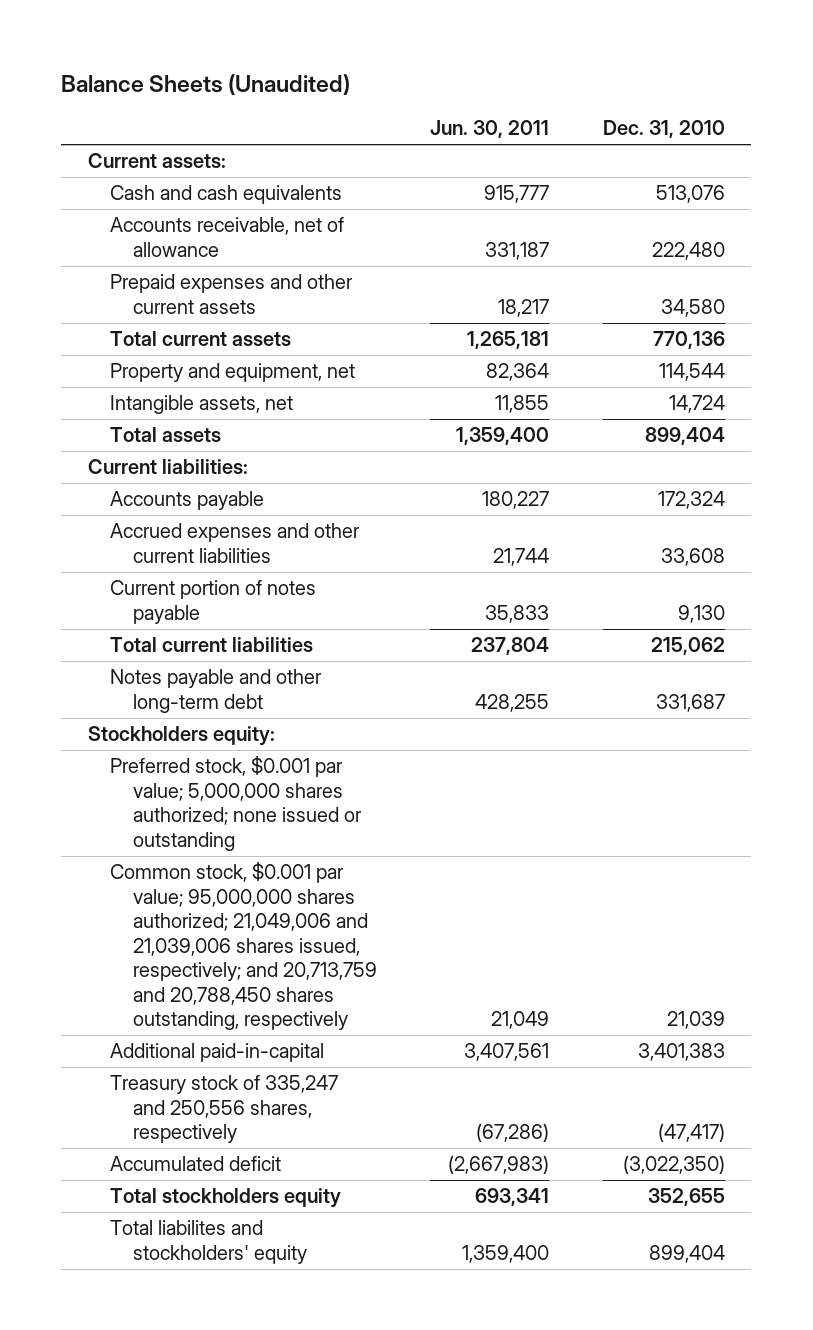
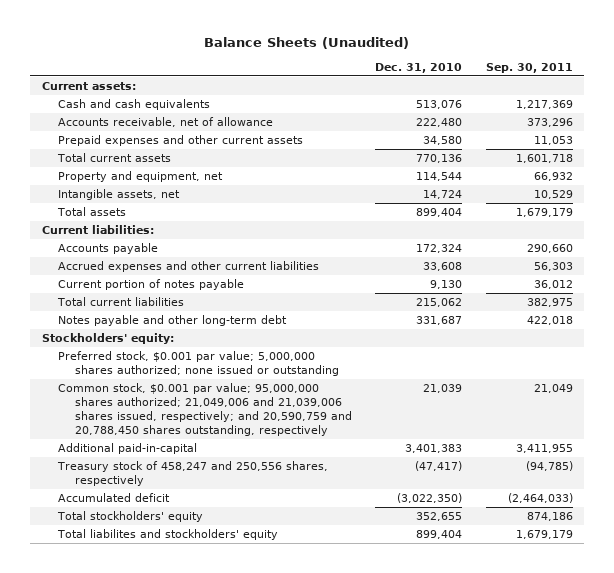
[430,120,550,139] Jun. 30, 2011 -> none
none -> [485,62,573,73] Sep. 30, 2011
[88,726,276,747] Stockholders equity: -> [41,332,174,344] Stockholders' equity:
[110,862,377,1031] Common stock, $0.001 par value; 95,000,000 shares authorized; 21,049,006 and 21,039,006 shares issued, respectively; and 20,713,759 and 20,788,450 shares outstanding, respectively -> [58,382,352,437] Common stock, $0.001 par value; 95,000,000 shares authorized; 21,049,006 and 21,039,006 shares issued, respectively; and 20,590,759 and 20,788,450 shares outstanding, respectively
[110,1075,339,1144] Treasury stock of 335,247 and 250,556 shares, respectively -> [57,460,329,486] Treasury stock of 458,247 and 250,556 shares, respectively
[110,1188,342,1209] Total stockholders equity -> [57,510,204,522] Total stockholders' equity

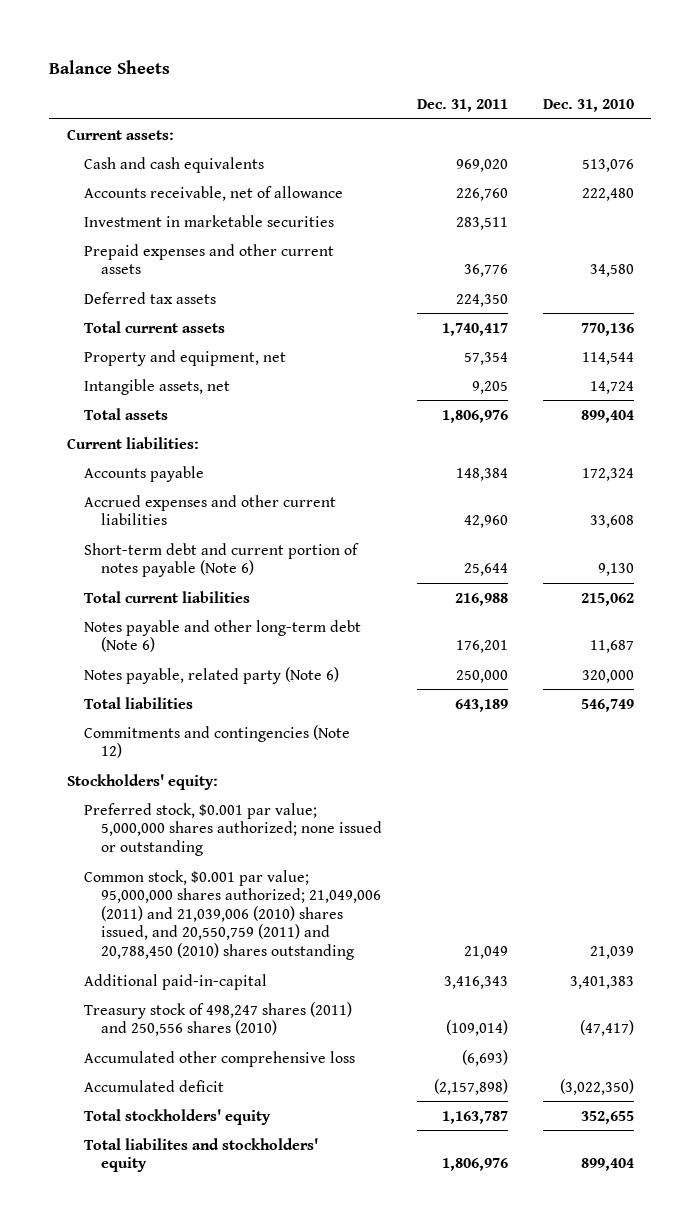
[204,37,410,50] Balance Sheets (Unaudited) -> [49,59,171,74] Balance Sheets
[485,62,573,73] Sep. 30, 2011 -> none
none -> [416,99,508,113] Dec. 31, 2011
none -> [83,214,334,227] Investment in marketable securities
none -> [83,291,216,304] Deferred tax assets
[58,278,245,290] Current portion of notes payable -> [83,542,359,578] Short-term debt and current portion of notes payable (Note 6)
[58,314,288,326] Notes payable and other long-term debt -> [83,619,361,653] Notes payable and other long-term debt (Note 6)
[416,315,463,325] 331,687 -> [589,640,634,654] 11,687
none -> [83,666,339,684] Notes payable, related party (Note 6)
none -> [83,696,193,709] Total liabilities
none -> [83,724,350,759] Commitments and contingencies (Note 12)
[58,382,352,437] Common stock, $0.001 par value; 95,000,000 shares authorized; 21,049,006 and 21,039,006 shares issued, respectively; and 20,590,759 and 20,788,450 shares outstanding, respectively -> [83,869,382,961] Common stock, $0.001 par value; 95,000,000 shares authorized; 21,049,006 (2011) and 21,039,006 (2010) shares issued, and 20,550,759 (2011) and 20,788,450 (2010) shares outstanding
[57,460,329,486] Treasury stock of 458,247 and 250,556 shares, respectively -> [83,1001,352,1037] Treasury stock of 498,247 shares (2011) and 250,556 shares (2010)
none -> [83,1050,355,1067] Accumulated other comprehensive loss

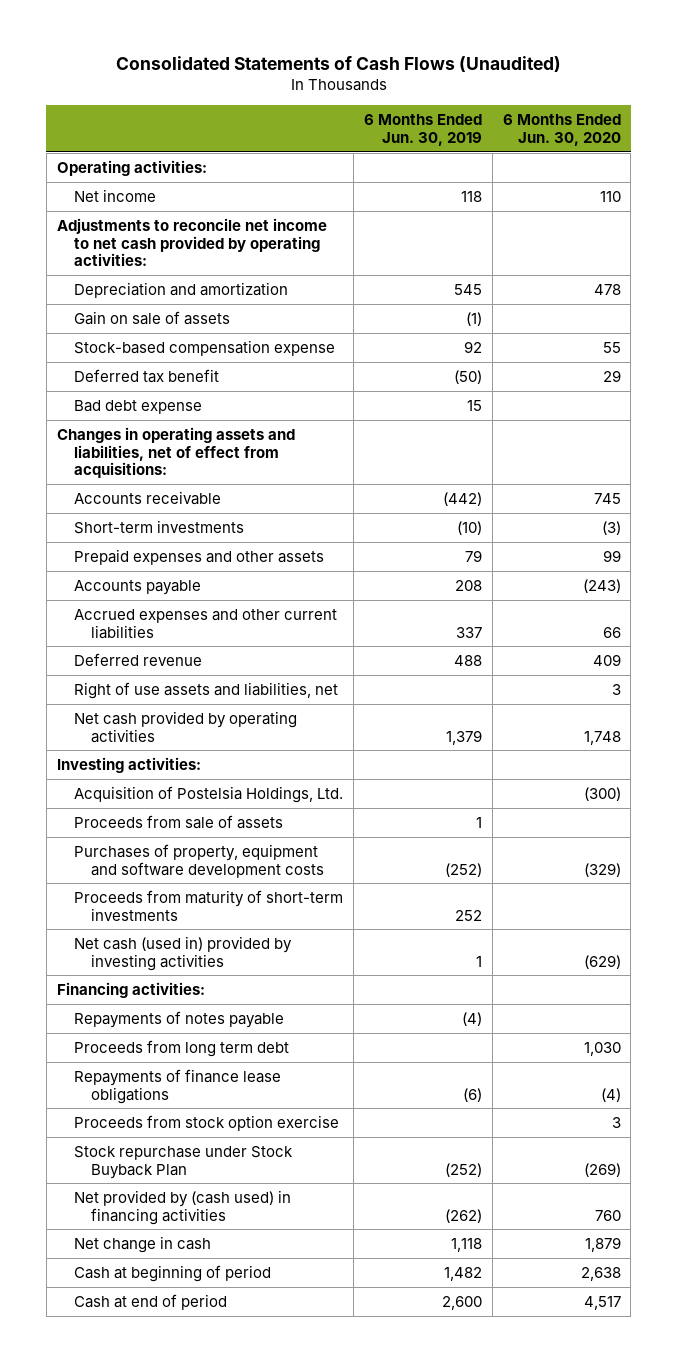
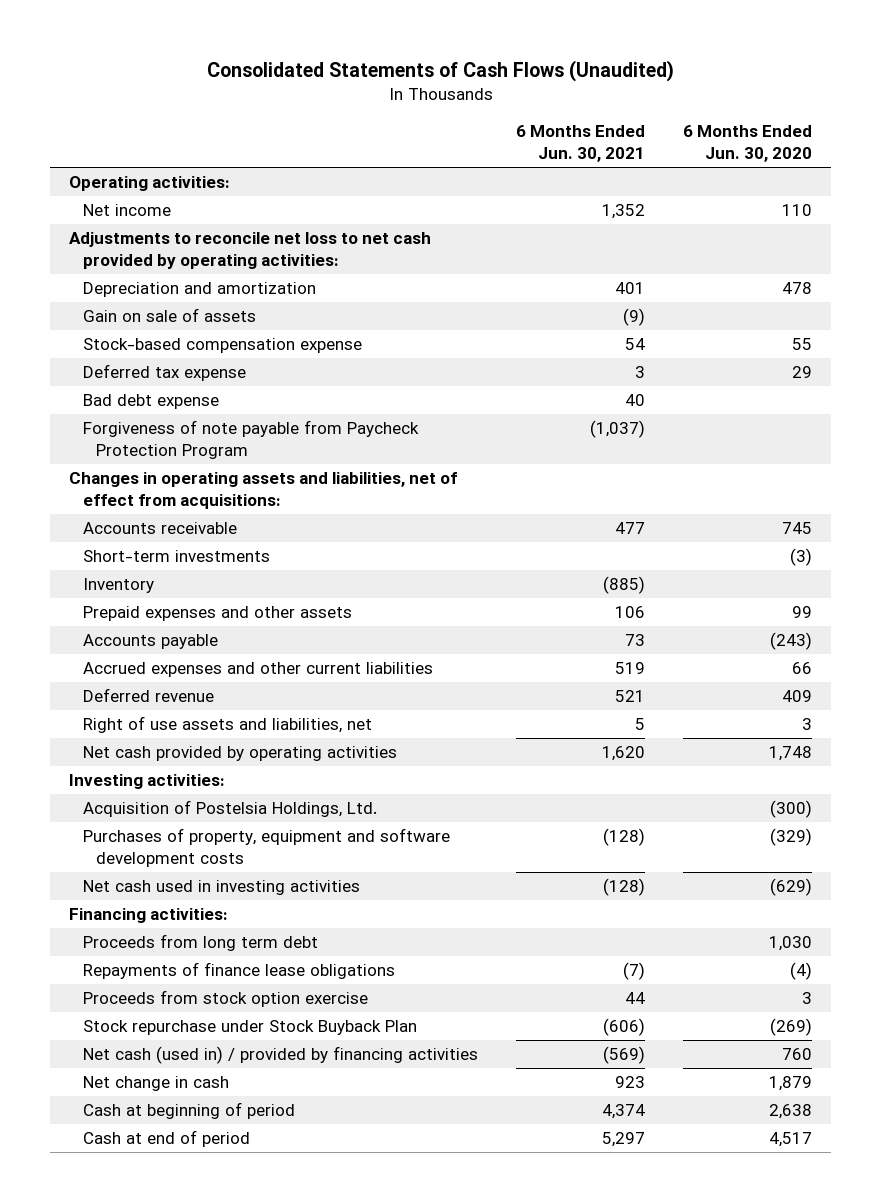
[363,114,482,146] 6 Months Ended Jun. 30, 2019 -> none
none -> [515,125,645,163] 6 Months Ended Jun. 30, 2021
[56,217,327,267] Adjustments to reconcile net income to net cash provided by operating activities: -> [69,232,432,270] Adjustments to reconcile net loss to net cash provided by operating activities:
[73,368,219,383] Deferred tax benefit -> [82,364,246,382] Deferred tax expense
none -> [82,420,419,460] Forgiveness of note payable from Paycheck Protection Program
none -> [82,578,154,594] Inventory
[73,814,283,829] Proceeds from sale of assets -> none
[73,889,343,921] Proceeds from maturity of short-term investments -> none
[73,935,292,971] Net cash (used in) provided by investing activities -> [82,880,360,896] Net cash used in investing activities
[73,1010,284,1028] Repayments of notes payable -> none
[73,1189,291,1225] Net provided by (cash used) in financing activities -> [82,1046,478,1065] Net cash (used in) / provided by financing activities

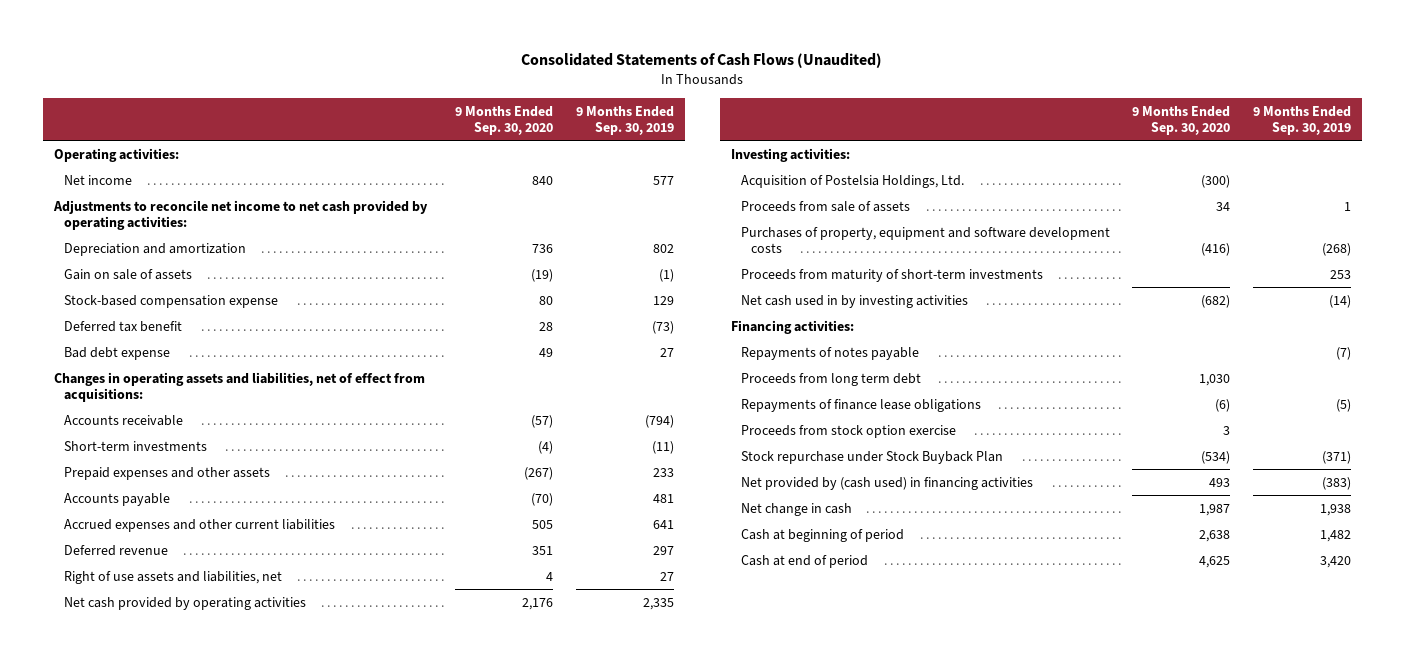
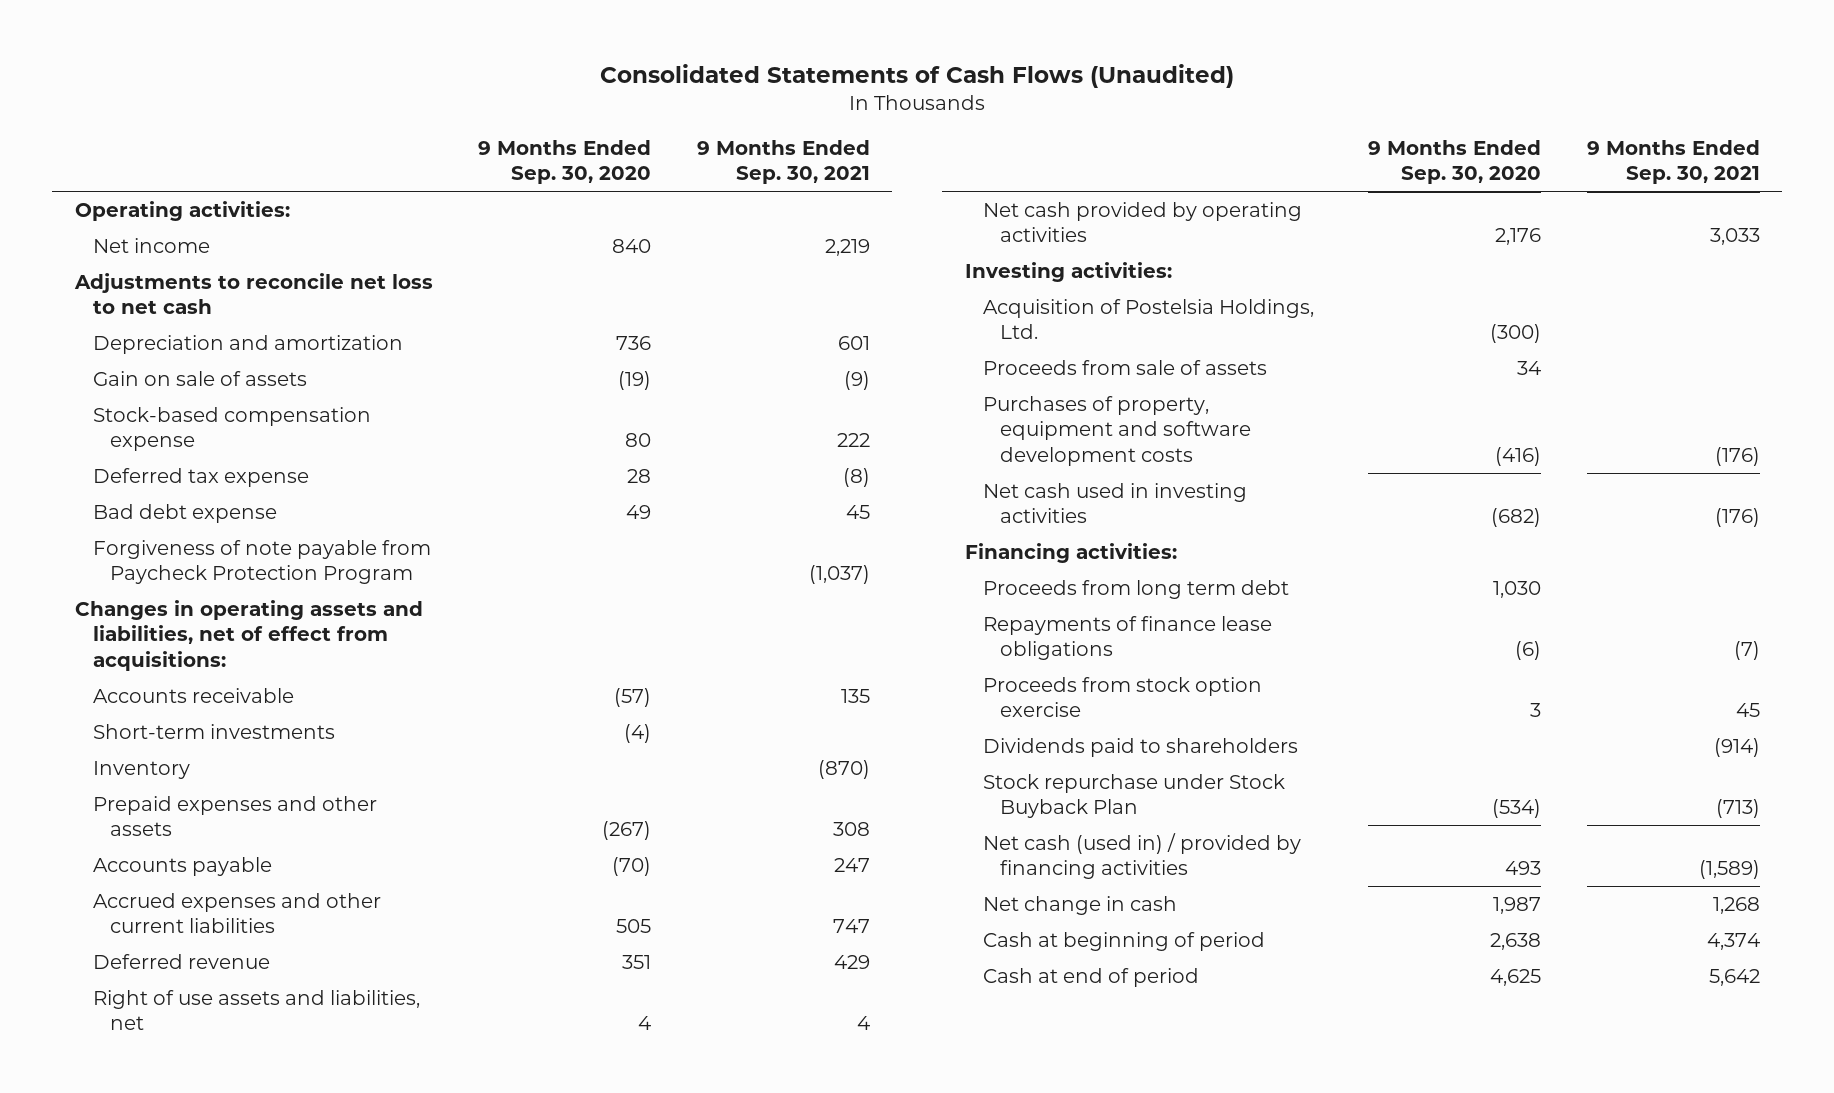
[575,105,674,135] 9 Months Ended Sep. 30, 2019 -> none
none -> [696,139,870,184] 9 Months Ended Sep. 30, 2021
[53,199,429,230] Adjustments to reconcile net income to net cash provided by operating activities: -> [73,273,433,315] Adjustments to reconcile net loss to net cash
[64,320,183,332] Deferred tax benefit -> [92,468,309,488] Deferred tax expense
none -> [92,540,431,585] Forgiveness of note payable from Paycheck Protection Program
none -> [92,761,190,780] Inventory
[741,268,1044,282] Proceeds from maturity of short-term investments -> none
[741,294,969,308] Net cash used in by investing activities -> [982,483,1247,524] Net cash used in investing activities
[741,346,920,360] Repayments of notes payable -> none
none -> [982,738,1298,758] Dividends paid to shareholders
[741,476,1034,490] Net provided by (cash used) in financing activities -> [982,833,1301,880] Net cash (used in) / provided by financing activities

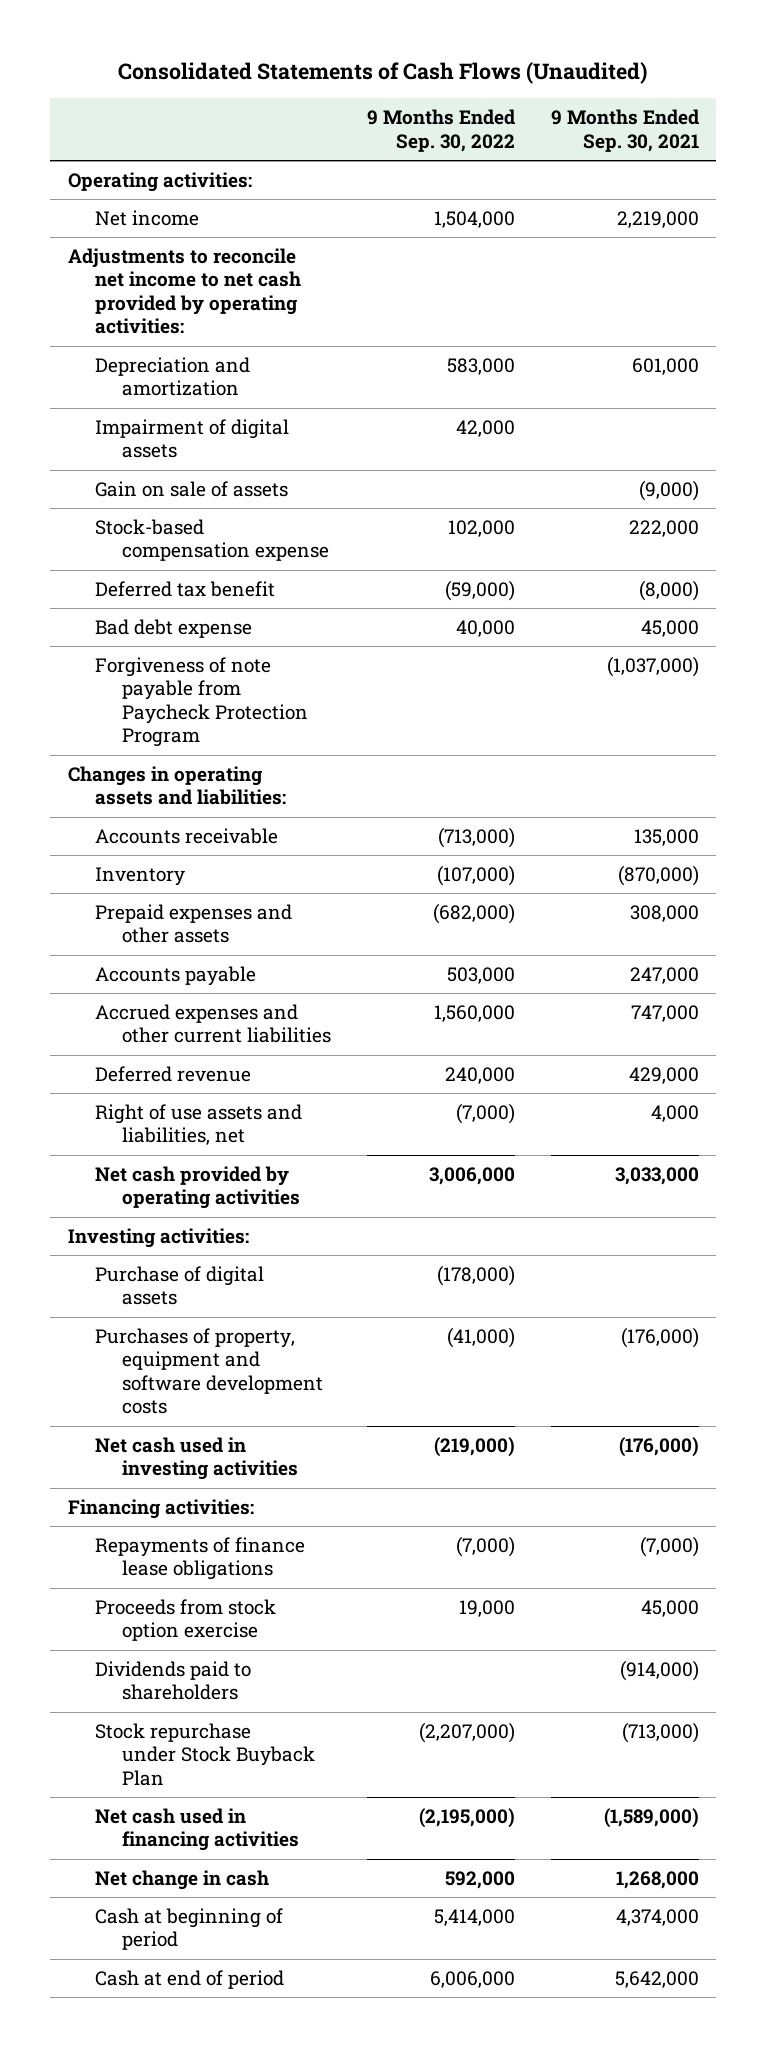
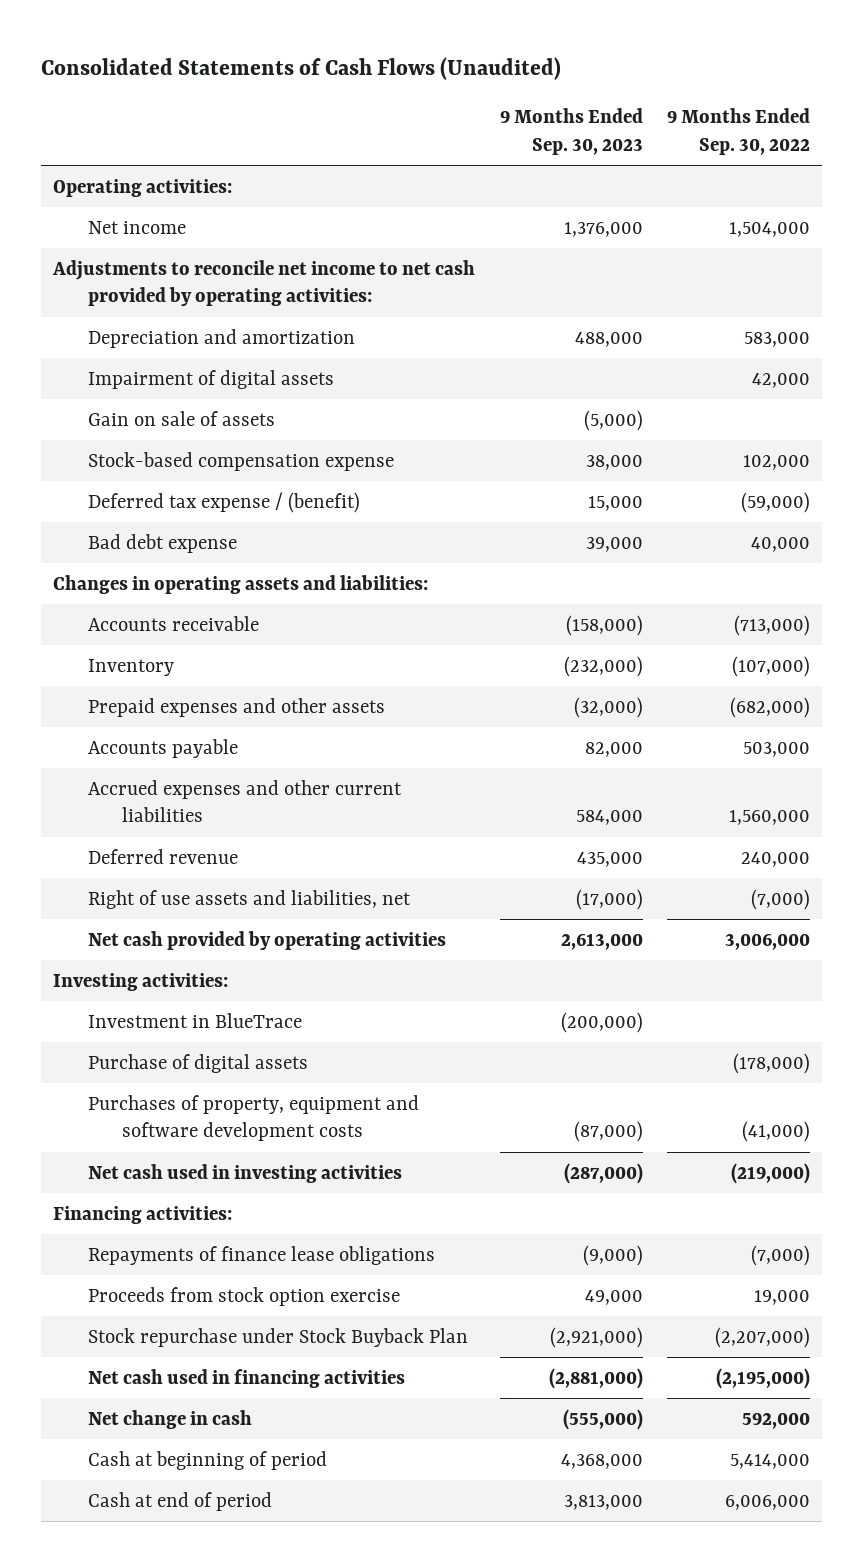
[550,109,699,152] 9 Months Ended Sep. 30, 2021 -> none
none -> [499,108,643,155] 9 Months Ended Sep. 30, 2023
[94,580,275,597] Deferred tax benefit -> [87,491,360,513] Deferred tax expense / (benefit)
[94,656,308,748] Forgiveness of note payable from Paycheck Protection Program -> none
none -> [87,1012,302,1028] Investment in BlueTrace
[94,1660,251,1701] Dividends paid to shareholders -> none

